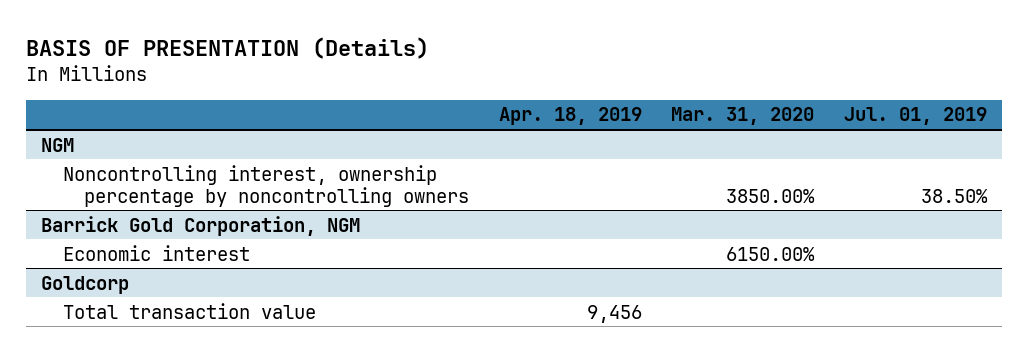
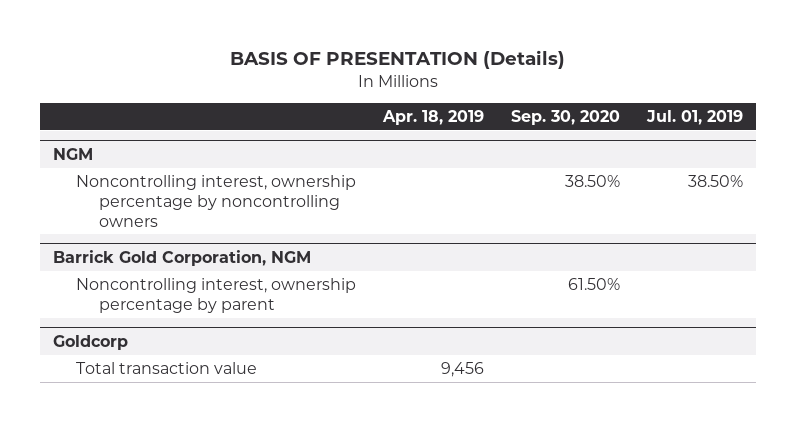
[671,107,815,126] Mar. 31, 2020 -> none
none -> [510,109,620,125] Sep. 30, 2020
[62,244,250,261] Economic interest -> [76,278,357,313] Noncontrolling interest, ownership percentage by parent

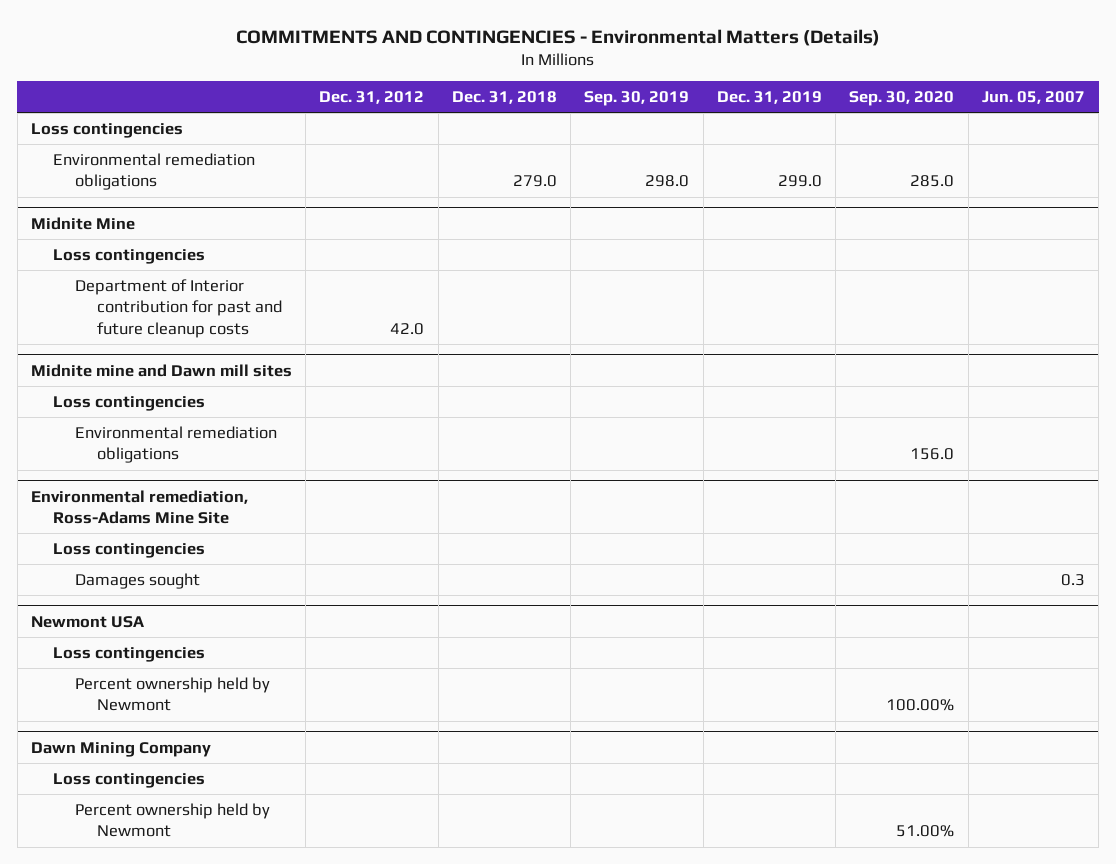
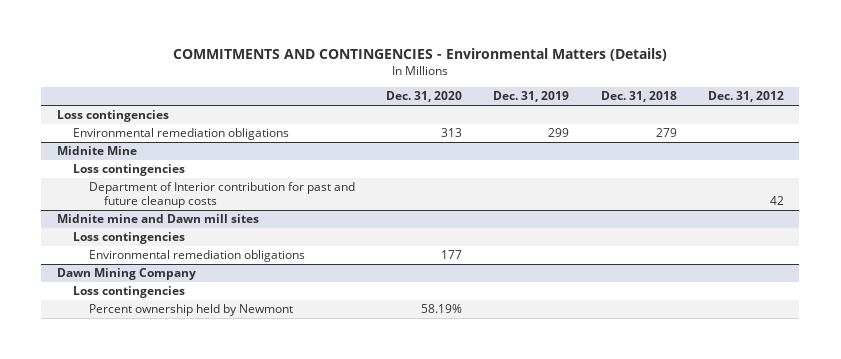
[584,91,690,107] Sep. 30, 2019 -> none
[849,91,955,107] Sep. 30, 2020 -> none
[982,91,1086,105] Jun. 05, 2007 -> none
none -> [385,91,462,103] Dec. 31, 2020
[512,175,557,188] 279.0 -> [655,128,677,138] 279
[777,175,822,188] 299.0 -> [548,128,570,138] 299
[390,322,425,335] 42.0 -> [769,196,784,206] 42
[30,489,248,524] Environmental remediation, Ross-Adams Mine Site -> none
[52,542,205,558] Loss contingencies -> none
[74,572,200,589] Damages sought -> none
[30,615,144,628] Newmont USA -> none
[52,646,205,662] Loss contingencies -> none
[74,676,270,712] Percent ownership held by Newmont -> none

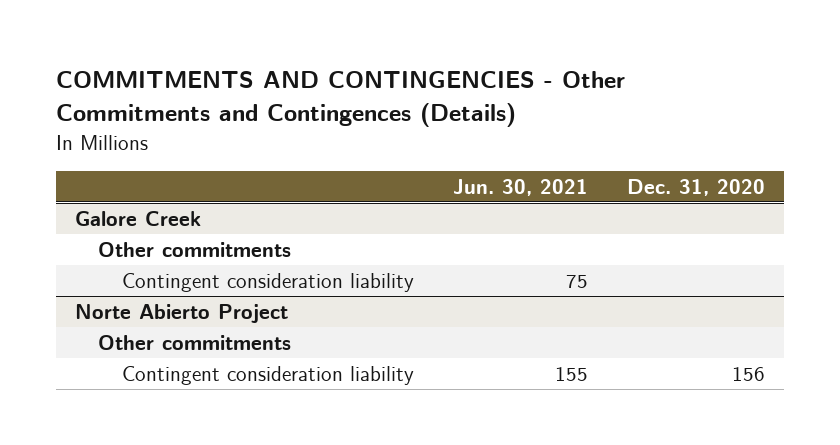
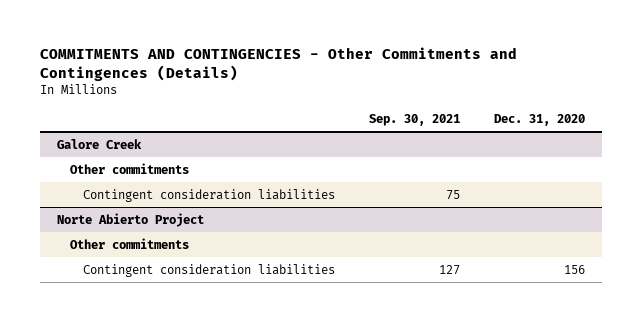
[452,178,588,196] Jun. 30, 2021 -> none
none -> [368,114,460,127] Sep. 30, 2021
[121,272,414,292] Contingent consideration liability -> [82,188,335,202] Contingent consideration liabilities
[121,365,414,385] Contingent consideration liability -> [82,263,335,277] Contingent consideration liabilities

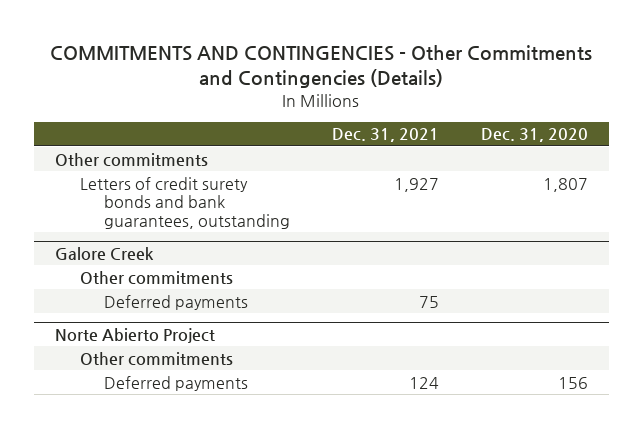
[40,47,518,82] COMMITMENTS AND CONTINGENCIES - Other Commitments and Contingences (Details) -> [50,44,593,88] COMMITMENTS AND CONTINGENCIES - Other Commitments and Contingencies (Details)
[368,114,460,127] Sep. 30, 2021 -> none
none -> [331,128,439,143] Dec. 31, 2021
none -> [55,152,209,167] Other commitments
none -> [79,176,291,230] Letters of credit surety bonds and bank guarantees, outstanding
[82,188,335,202] Contingent consideration liabilities -> [104,294,249,310] Deferred payments
[82,263,335,277] Contingent consideration liabilities -> [104,375,249,391] Deferred payments

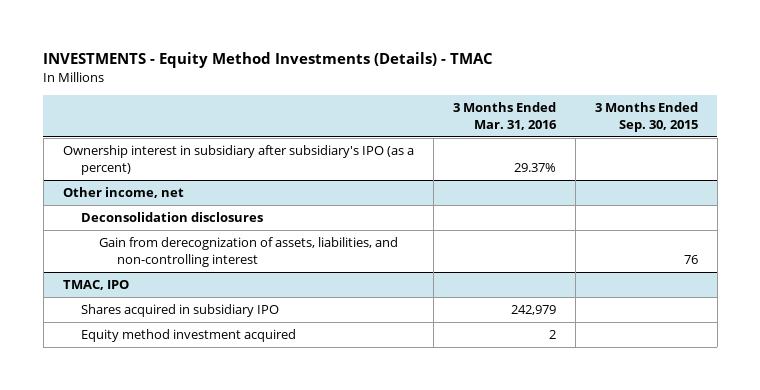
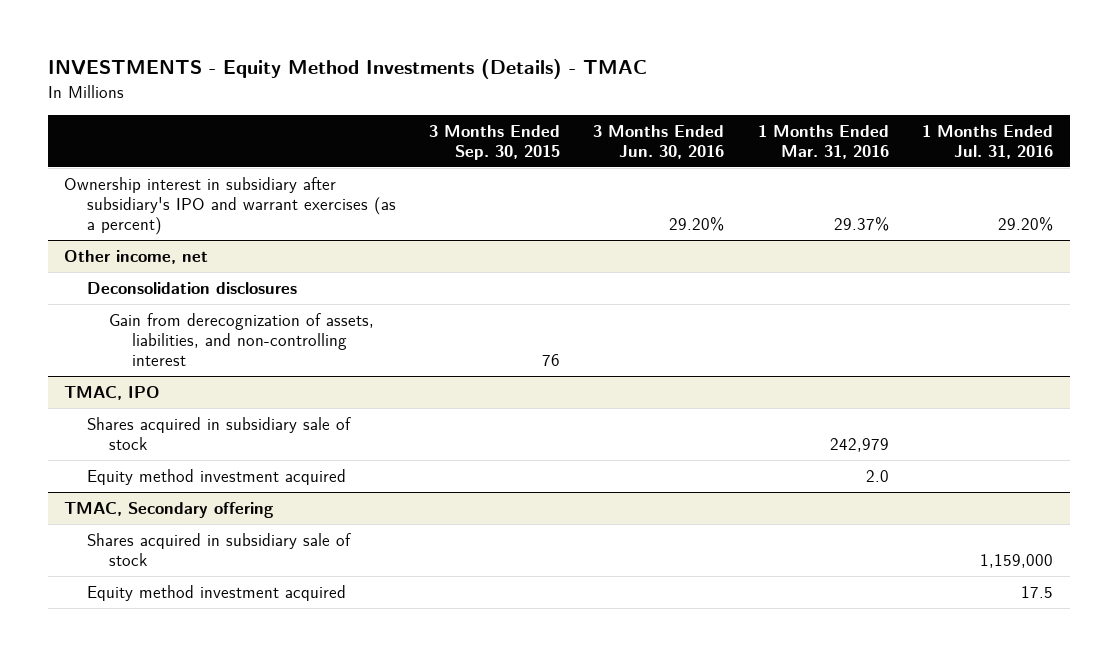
[452,101,557,130] 3 Months Ended Mar. 31, 2016 -> none
none -> [593,124,725,159] 3 Months Ended Jun. 30, 2016
none -> [757,124,889,159] 1 Months Ended Mar. 31, 2016
none -> [921,124,1053,159] 1 Months Ended Jul. 31, 2016
[62,145,414,175] Ownership interest in subsidiary after subsidiary's IPO (as a percent) -> [64,176,396,236] Ownership interest in subsidiary after subsidiary's IPO and warrant exercises (as a percent)
[80,304,279,318] Shares acquired in subsidiary IPO -> [86,416,351,451] Shares acquired in subsidiary sale of stock
none -> [64,501,275,518] TMAC, Secondary offering
none -> [86,532,351,567] Shares acquired in subsidiary sale of stock
none -> [86,584,346,601] Equity method investment acquired

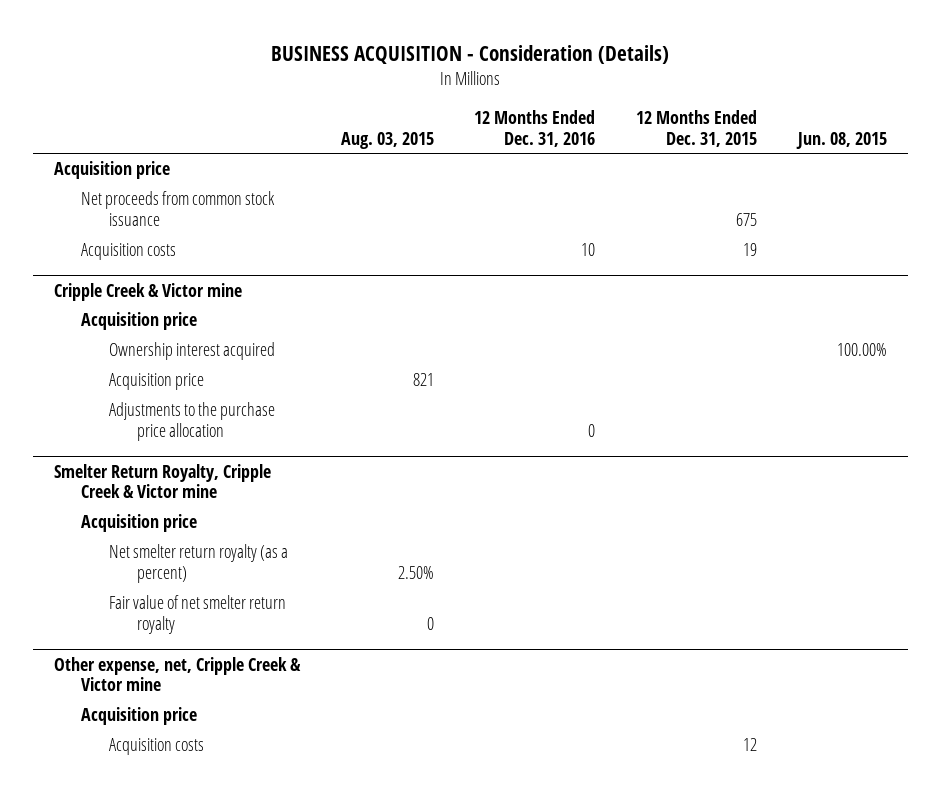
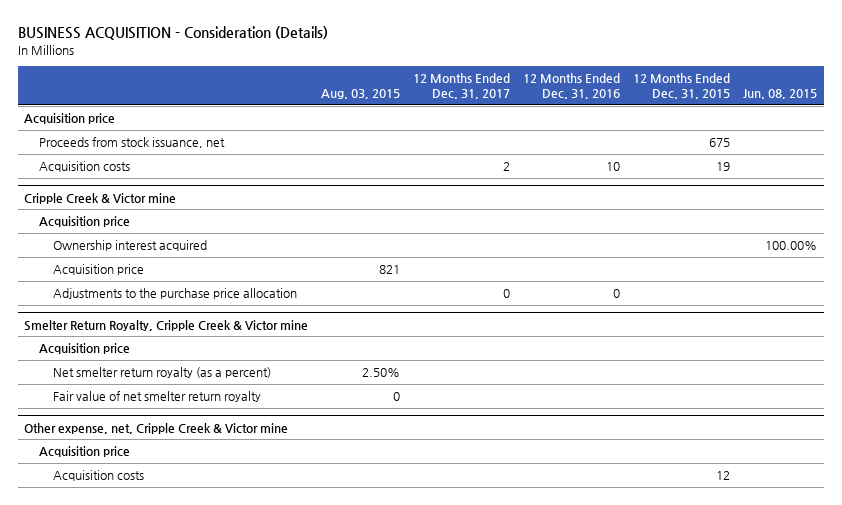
none -> [413,72,511,99] 12 Months Ended Dec. 31, 2017
[81,191,276,227] Net proceeds from common stock issuance -> [38,137,225,149] Proceeds from stock issuance, net

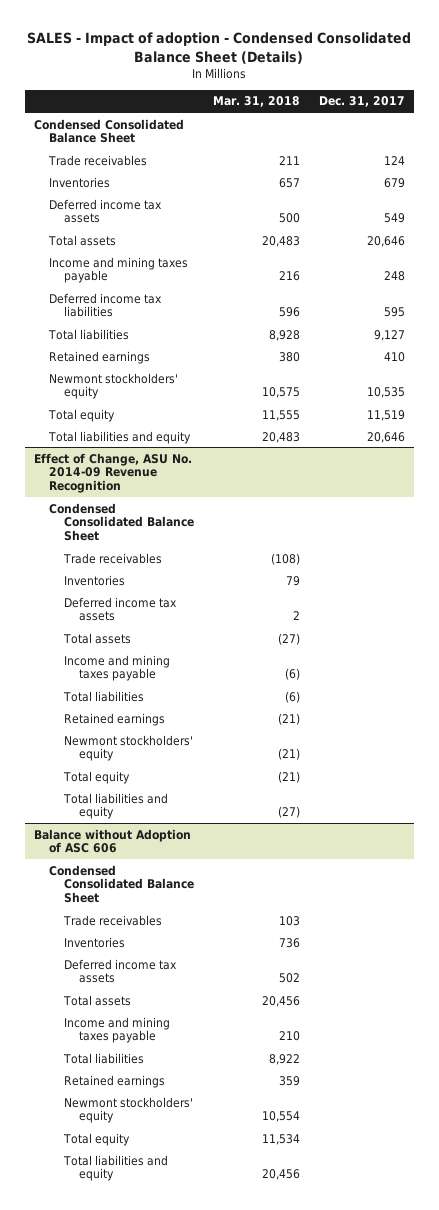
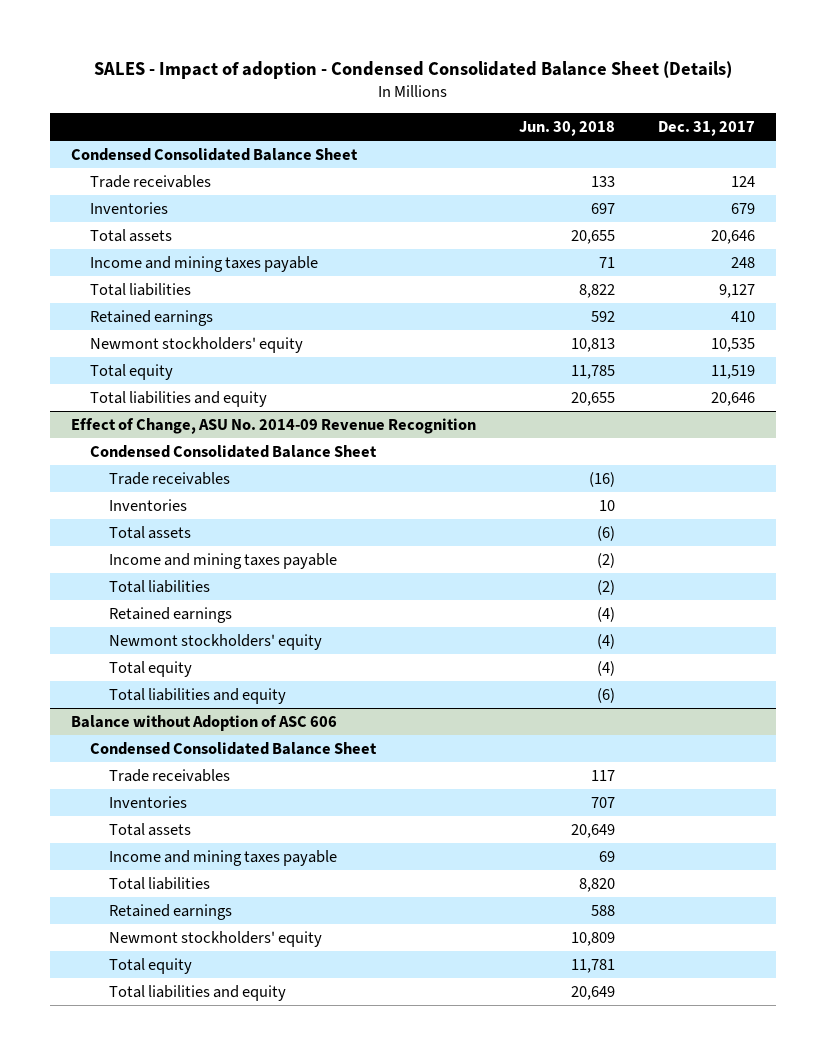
[212,96,300,108] Mar. 31, 2018 -> none
none -> [518,120,615,136] Jun. 30, 2018
[49,198,163,224] Deferred income tax assets -> none
[49,292,163,318] Deferred income tax liabilities -> none
[64,596,178,622] Deferred income tax assets -> none
[64,958,178,984] Deferred income tax assets -> none

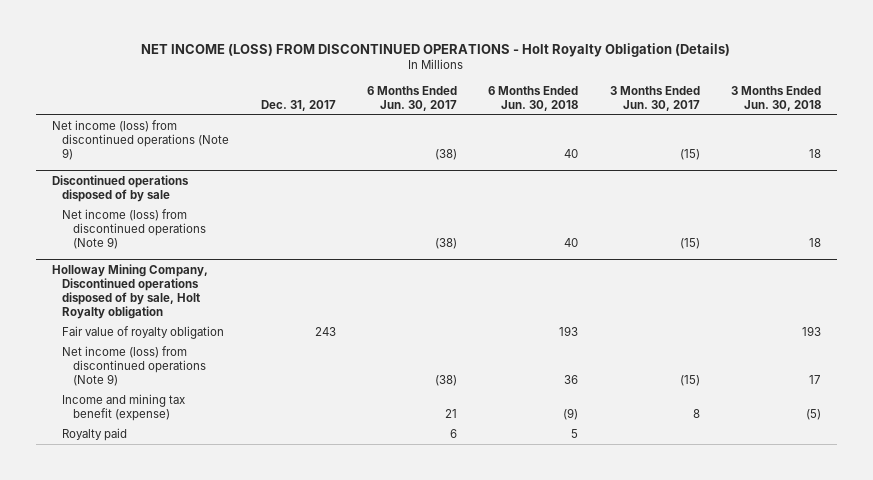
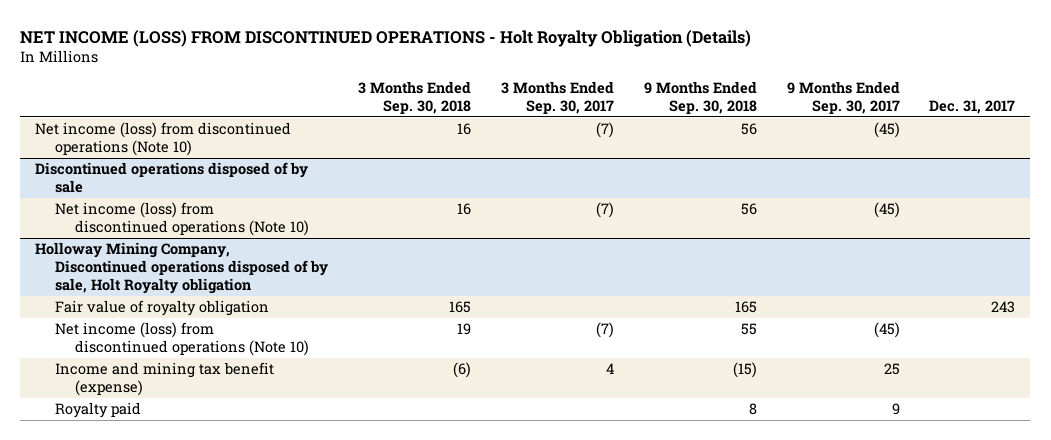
[367,85,458,111] 6 Months Ended Jun. 30, 2017 -> none
[488,85,579,111] 6 Months Ended Jun. 30, 2018 -> none
[609,85,700,111] 3 Months Ended Jun. 30, 2017 -> none
[731,85,822,111] 3 Months Ended Jun. 30, 2018 -> none
none -> [358,80,472,114] 3 Months Ended Sep. 30, 2018
none -> [500,80,614,114] 3 Months Ended Sep. 30, 2017
none -> [643,80,757,114] 9 Months Ended Sep. 30, 2018
none -> [786,80,900,114] 9 Months Ended Sep. 30, 2017
[51,120,230,160] Net income (loss) from discontinued operations (Note 9) -> [35,122,292,157] Net income (loss) from discontinued operations (Note 10)
[62,209,206,249] Net income (loss) from discontinued operations (Note 9) -> [55,202,310,237] Net income (loss) from discontinued operations (Note 10)
[62,346,206,386] Net income (loss) from discontinued operations (Note 9) -> [55,322,310,357] Net income (loss) from discontinued operations (Note 10)

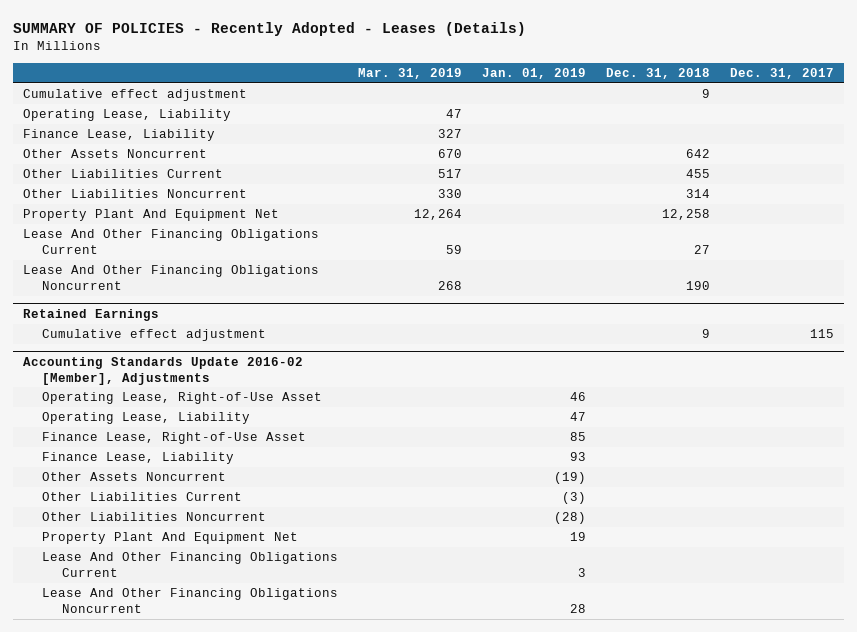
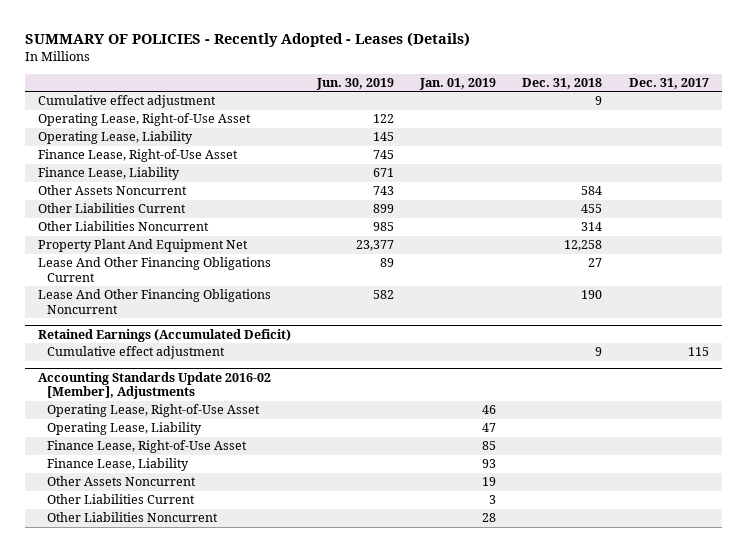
[358,67,463,79] Mar. 31, 2019 -> none
none -> [315,77,394,90] Jun. 30, 2019
none -> [37,113,251,127] Operating Lease, Right-of-Use Asset
none -> [37,149,238,163] Finance Lease, Right-of-Use Asset
[685,149,710,159] 642 -> [581,186,603,196] 584
[23,308,160,321] Retained Earnings -> [37,328,291,342] Retained Earnings (Accumulated Deficit)
[42,532,299,545] Property Plant And Equipment Net -> none
[42,552,339,577] Lease And Other Financing Obligations Current -> none
[42,588,339,613] Lease And Other Financing Obligations Noncurrent -> none
[554,472,587,485] (19) -> [482,477,497,487] 19
[562,492,587,505] (3) -> [489,495,497,505] 3
[554,512,587,525] (28) -> [482,513,497,523] 28

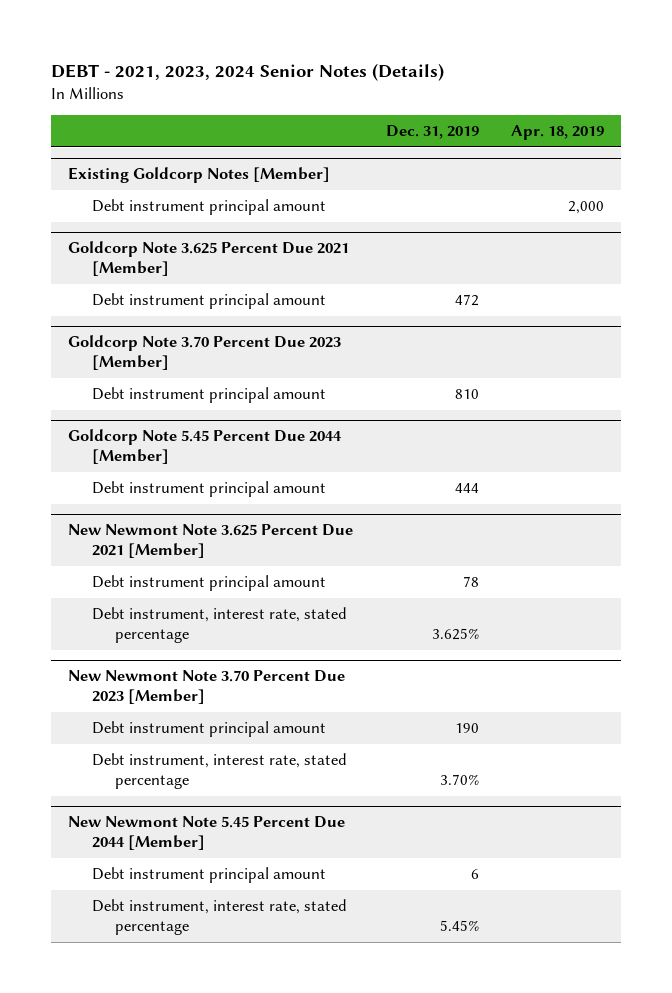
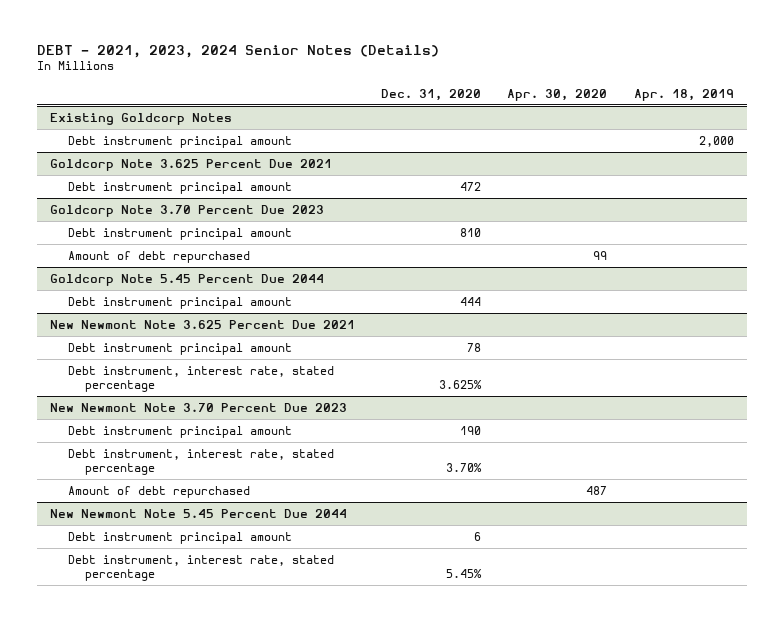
[385,125,479,140] Dec. 31, 2019 -> none
none -> [381,88,482,101] Dec. 31, 2020
none -> [507,88,608,101] Apr. 30, 2020
[67,167,330,184] Existing Goldcorp Notes [Member] -> [50,112,233,125] Existing Goldcorp Notes
[67,241,349,277] Goldcorp Note 3.625 Percent Due 2021 [Member] -> [50,158,333,171] Goldcorp Note 3.625 Percent Due 2021
[67,335,341,371] Goldcorp Note 3.70 Percent Due 2023 [Member] -> [50,204,325,217] Goldcorp Note 3.70 Percent Due 2023
none -> [67,250,250,263] Amount of debt repurchased
[67,429,342,465] Goldcorp Note 5.45 Percent Due 2044 [Member] -> [50,273,325,286] Goldcorp Note 5.45 Percent Due 2044
[67,524,353,559] New Newmont Note 3.625 Percent Due 2021 [Member] -> [50,319,356,329] New Newmont Note 3.625 Percent Due 2021
[67,670,345,705] New Newmont Note 3.70 Percent Due 2023 [Member] -> [50,402,348,412] New Newmont Note 3.70 Percent Due 2023
none -> [67,485,250,498] Amount of debt repurchased
[67,816,345,851] New Newmont Note 5.45 Percent Due 2044 [Member] -> [50,508,348,518] New Newmont Note 5.45 Percent Due 2044

